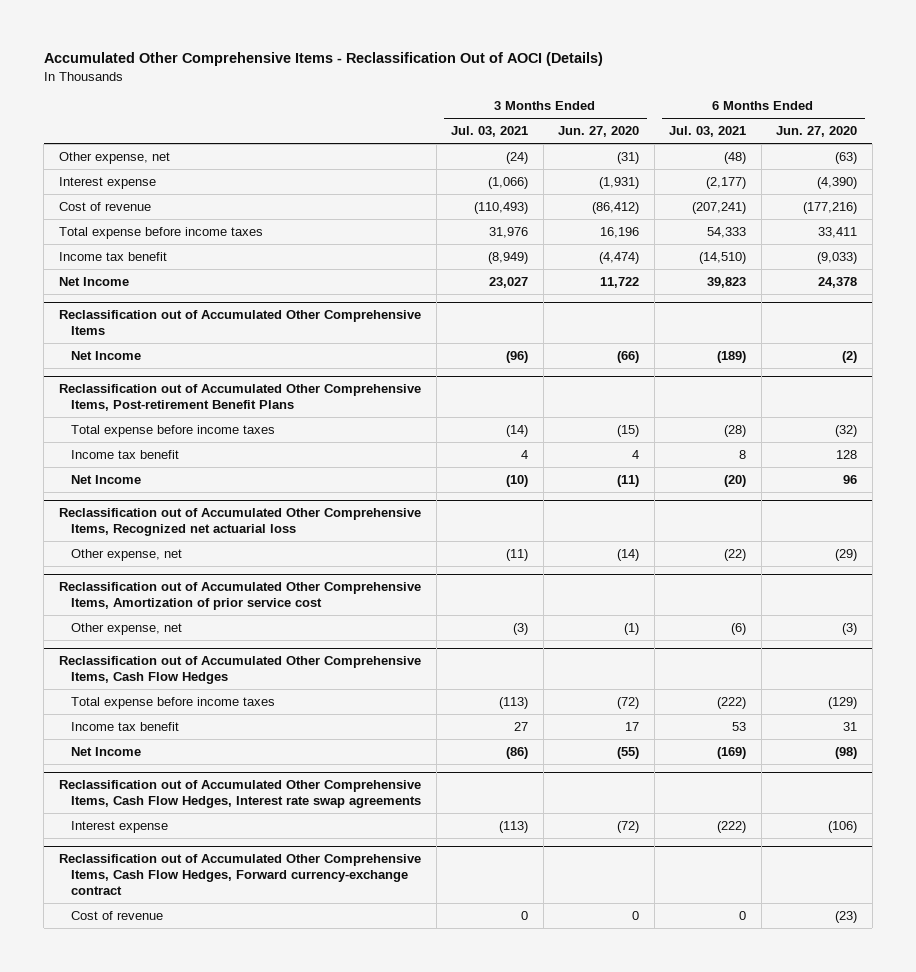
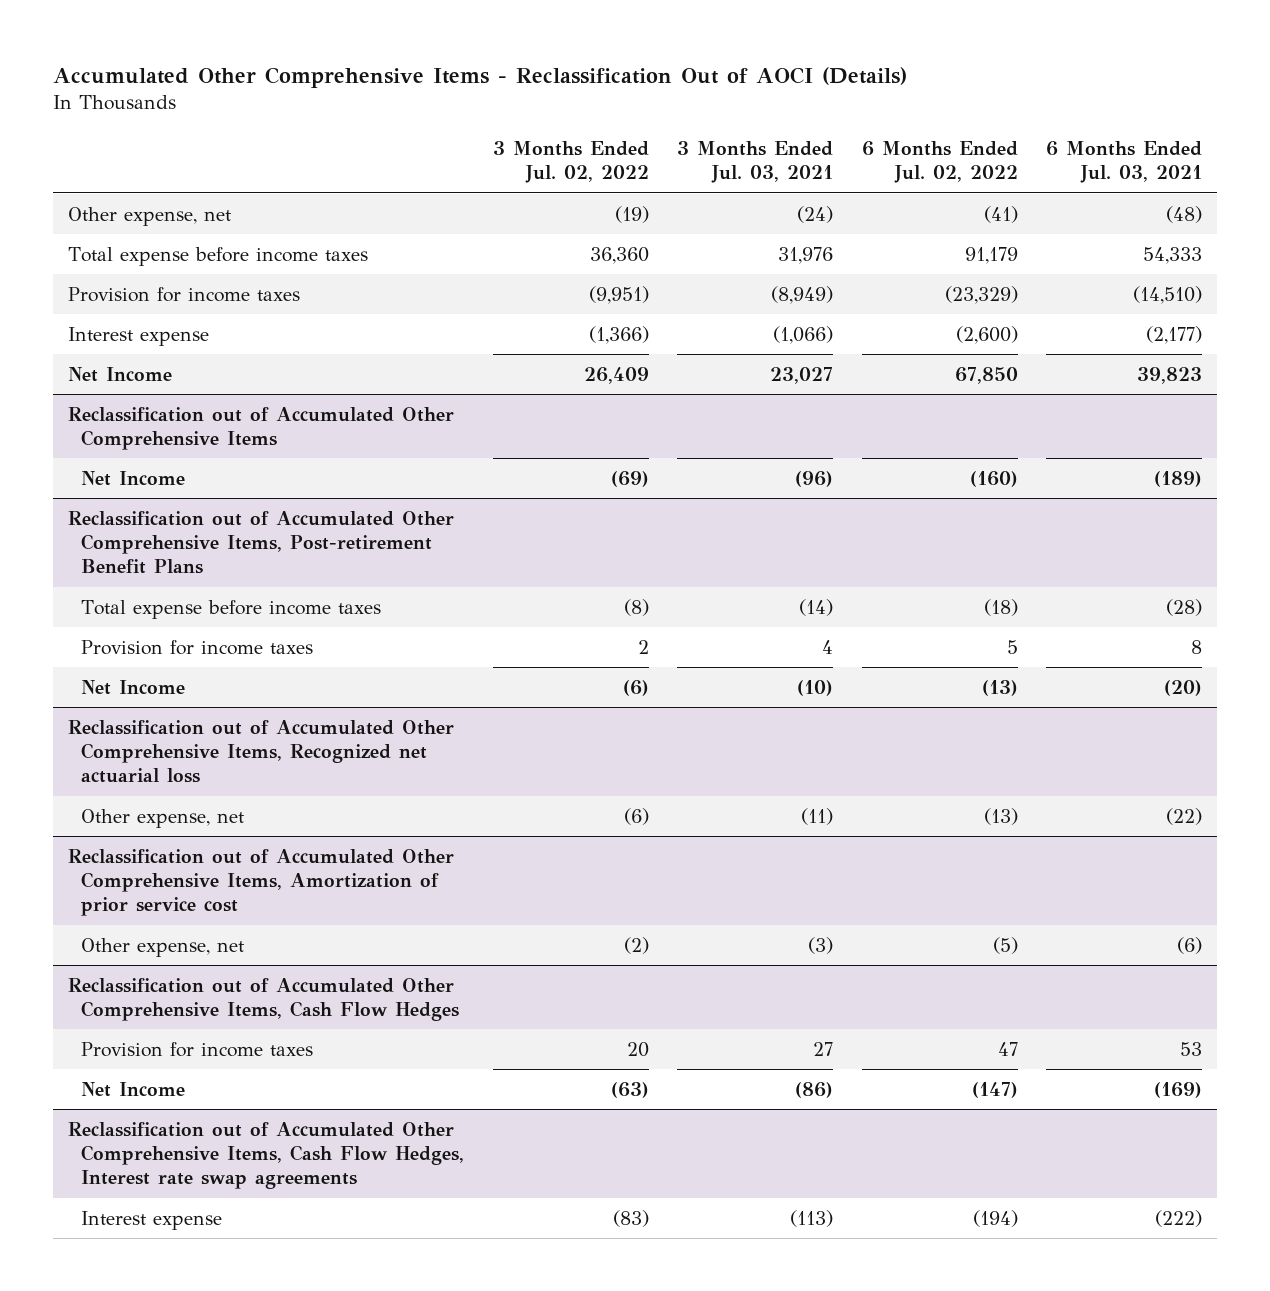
[558,126,640,138] Jun. 27, 2020 -> none
[776,126,858,138] Jun. 27, 2020 -> none
none -> [492,140,649,184] 3 Months Ended Jul. 02, 2022
none -> [861,140,1018,184] 6 Months Ended Jul. 02, 2022
[58,201,151,211] Cost of revenue -> none
[58,251,167,261] Income tax benefit -> [67,286,300,302] Provision for income taxes
[58,176,156,189] Interest expense -> [67,326,209,346] Interest expense
[71,449,180,459] Income tax benefit -> [81,639,314,655] Provision for income taxes
[71,696,276,709] Total expense before income taxes -> none
[71,721,180,731] Income tax benefit -> [81,1041,314,1057] Provision for income taxes
[58,853,421,896] Reclassification out of Accumulated Other Comprehensive Items, Cash Flow Hedges, Forward currency-exchange contract -> none
[71,910,164,920] Cost of revenue -> none

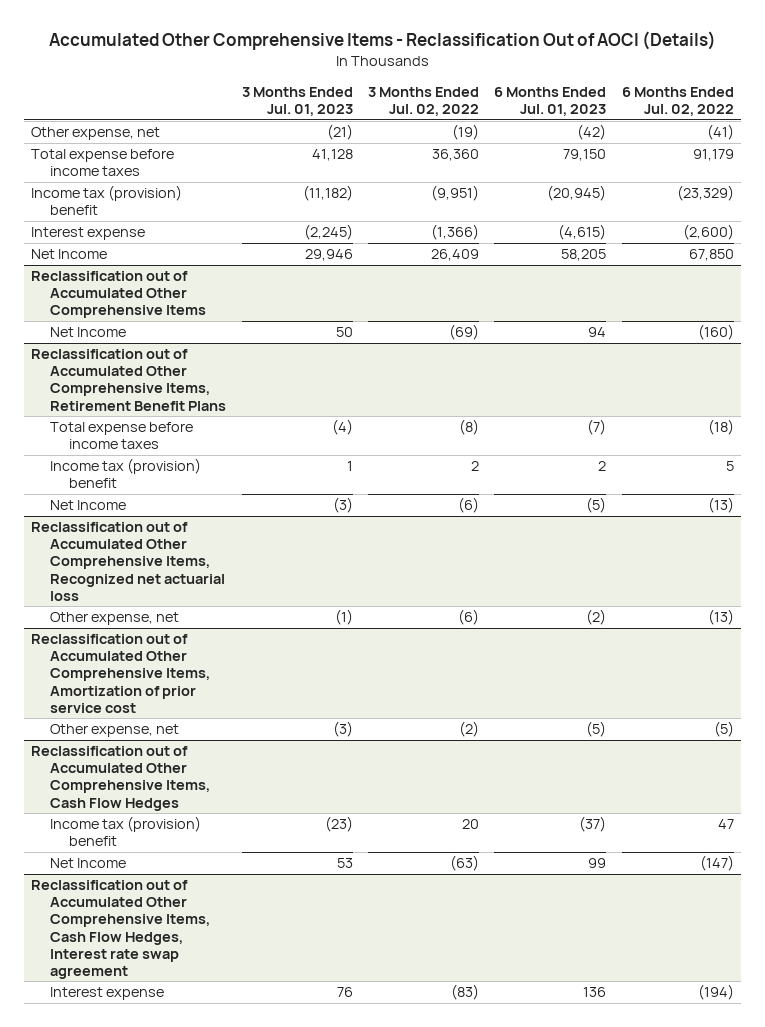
[677,140,834,184] 3 Months Ended Jul. 03, 2021 -> none
[1046,140,1203,184] 6 Months Ended Jul. 03, 2021 -> none
none -> [241,86,353,116] 3 Months Ended Jul. 01, 2023
none -> [494,86,607,116] 6 Months Ended Jul. 01, 2023
[67,286,300,302] Provision for income taxes -> [31,185,183,216] Income tax (provision) benefit
[67,510,454,575] Reclassification out of Accumulated Other Comprehensive Items, Post-retirement Benefit Plans -> [31,349,227,411] Reclassification out of Accumulated Other Comprehensive Items, Retirement Benefit Plans
[81,639,314,655] Provision for income taxes -> [50,458,202,489] Income tax (provision) benefit
[81,1041,314,1057] Provision for income taxes -> [50,816,202,847] Income tax (provision) benefit
[67,1121,465,1190] Reclassification out of Accumulated Other Comprehensive Items, Cash Flow Hedges, Interest rate swap agreements -> [31,880,211,979] Reclassification out of Accumulated Other Comprehensive Items, Cash Flow Hedges, Interest rate swap agreement

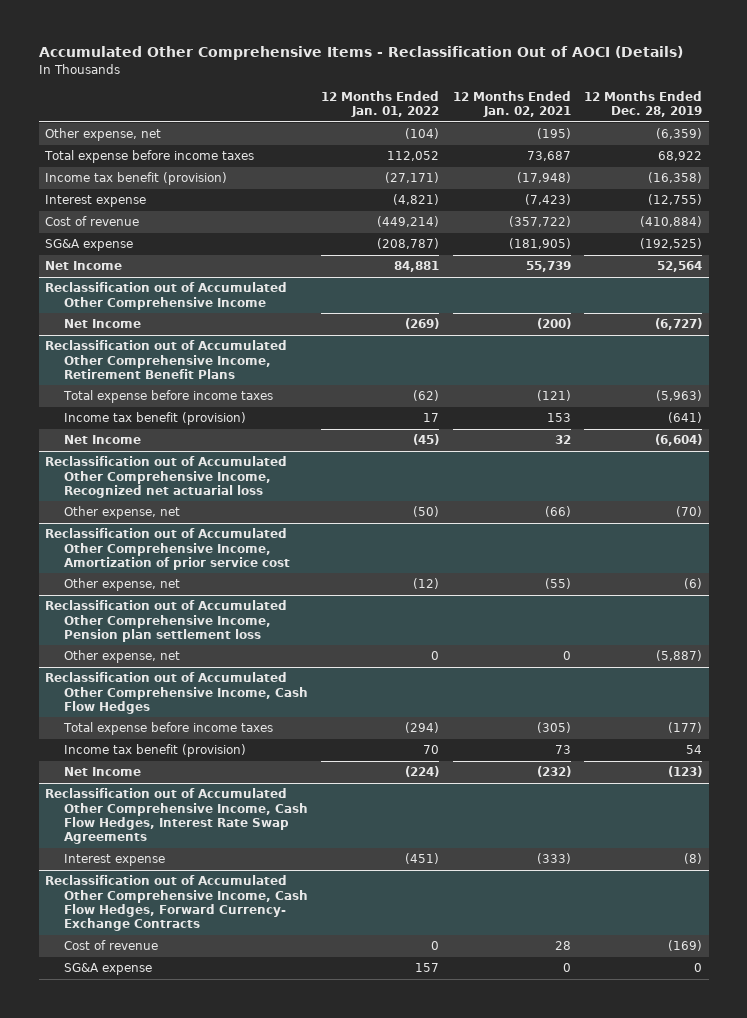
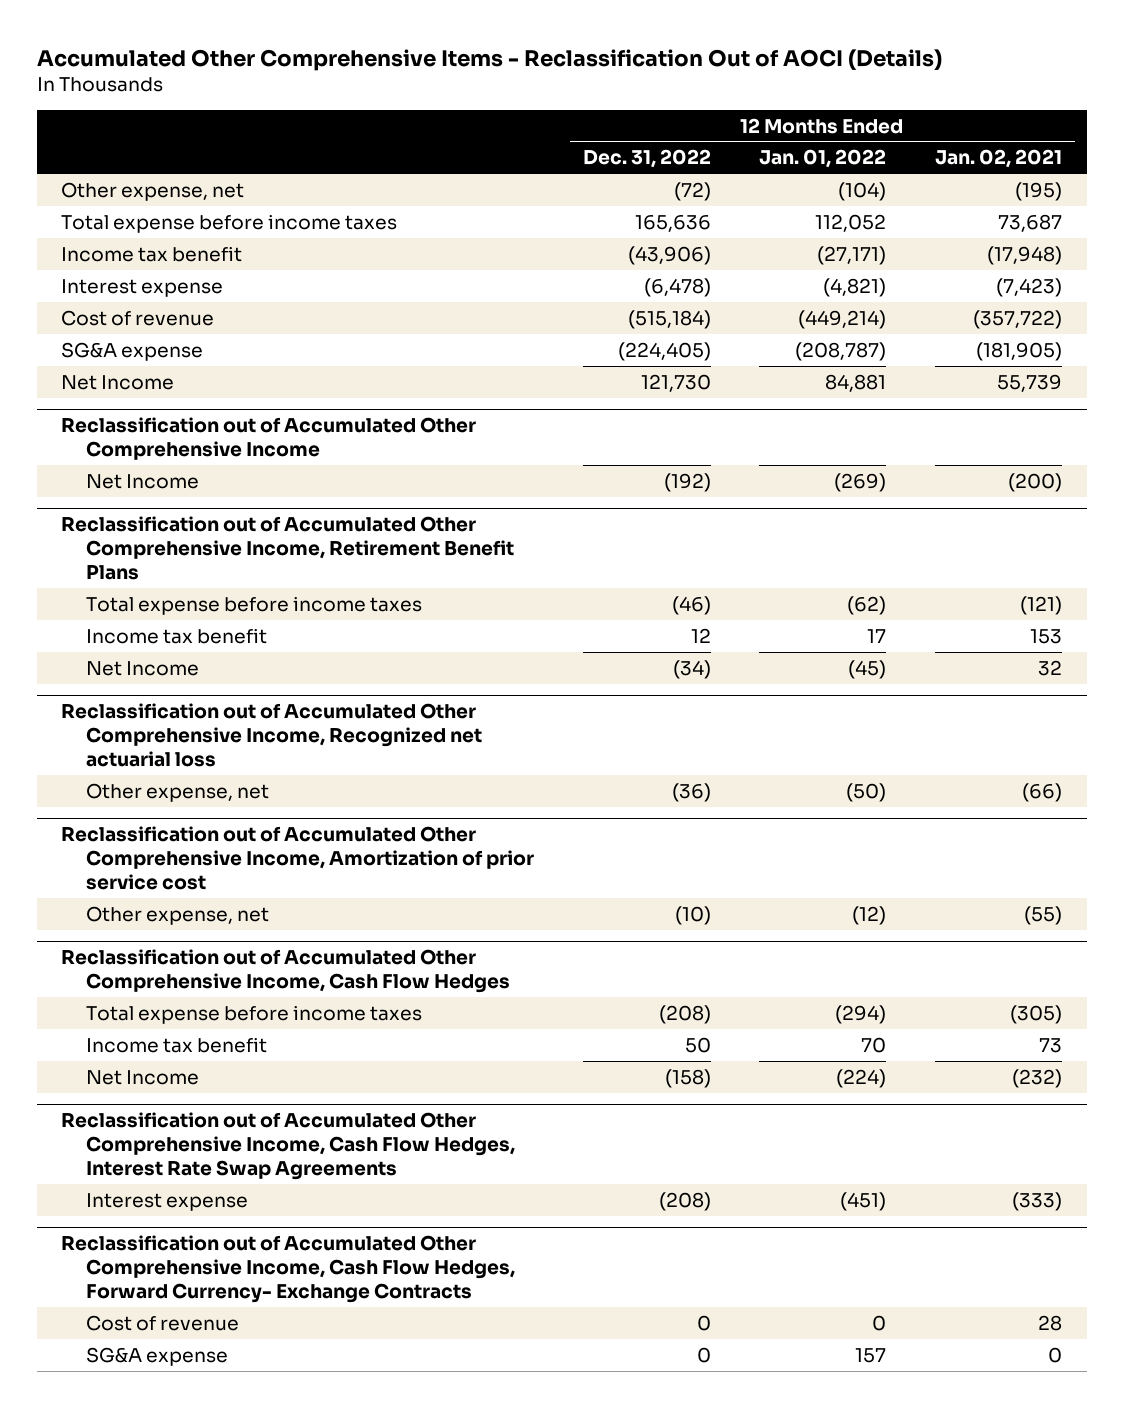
[584,90,703,118] 12 Months Ended Dec. 28, 2019 -> none
none -> [582,149,711,169] Dec. 31, 2022
[45,172,228,186] Income tax benefit (provision) -> [60,245,242,262] Income tax benefit
[63,412,246,426] Income tax benefit (provision) -> [85,627,267,644] Income tax benefit
[45,600,288,643] Reclassification out of Accumulated Other Comprehensive Income, Pension plan settlement loss -> none
[63,650,180,664] Other expense, net -> none
[63,744,246,758] Income tax benefit (provision) -> [85,1036,267,1053] Income tax benefit

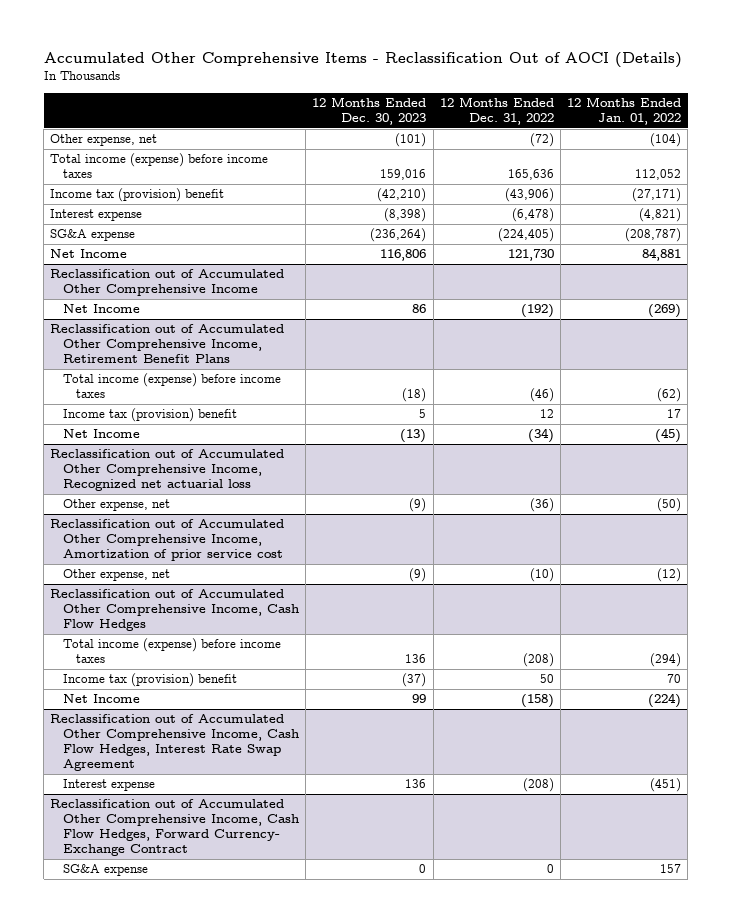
[935,149,1063,169] Jan. 02, 2021 -> none
none -> [312,97,427,126] 12 Months Ended Dec. 30, 2023
[60,213,397,233] Total expense before income taxes -> [50,153,269,179] Total income (expense) before income taxes
[60,245,242,262] Income tax benefit -> [50,188,225,203] Income tax (provision) benefit
[60,309,214,326] Cost of revenue -> none
[85,595,422,615] Total expense before income taxes -> [63,373,282,399] Total income (expense) before income taxes
[85,627,267,644] Income tax benefit -> [63,408,238,423] Income tax (provision) benefit
[85,1004,422,1024] Total expense before income taxes -> [63,638,282,664] Total income (expense) before income taxes
[85,1036,267,1053] Income tax benefit -> [63,673,238,688] Income tax (provision) benefit
[60,1112,515,1180] Reclassification out of Accumulated Other Comprehensive Income, Cash Flow Hedges, Interest Rate Swap Agreements -> [50,714,300,772] Reclassification out of Accumulated Other Comprehensive Income, Cash Flow Hedges, Interest Rate Swap Agreement
[85,1314,239,1331] Cost of revenue -> none
[60,1235,515,1303] Reclassification out of Accumulated Other Comprehensive Income, Cash Flow Hedges, Forward Currency- Exchange Contracts -> [50,799,300,857] Reclassification out of Accumulated Other Comprehensive Income, Cash Flow Hedges, Forward Currency- Exchange Contract

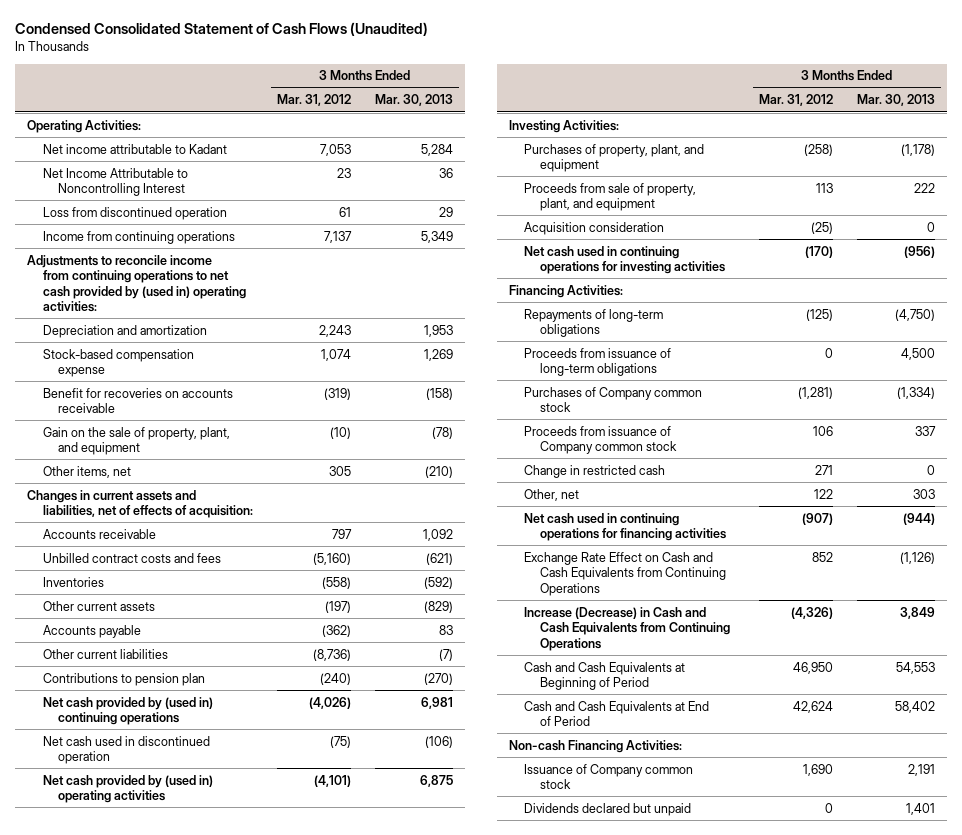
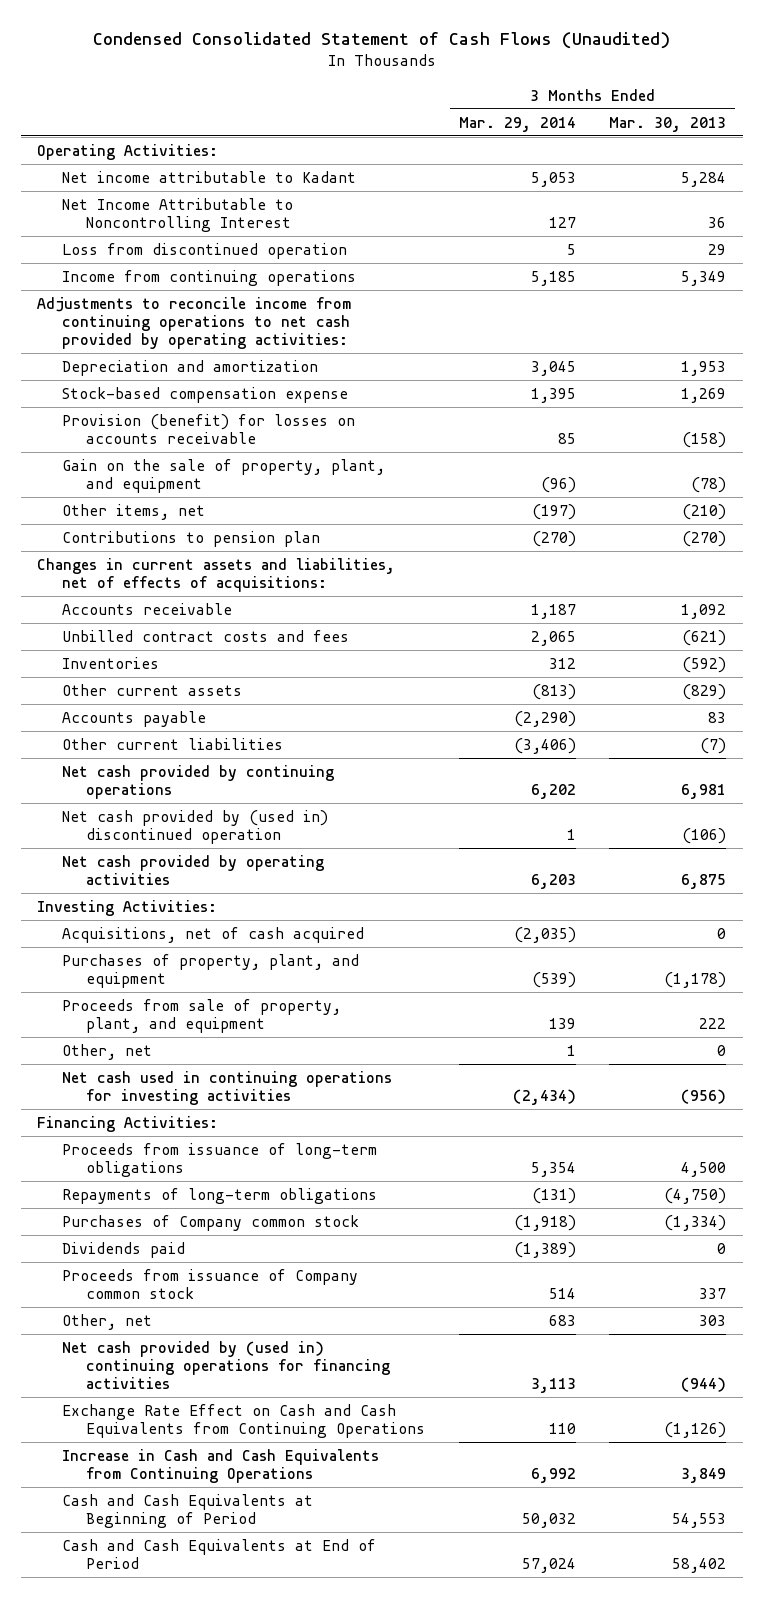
[276,94,351,107] Mar. 31, 2012 -> none
none -> [458,116,576,132] Mar. 29, 2014
[26,254,246,313] Adjustments to reconcile income from continuing operations to net cash provided by (used in) operating activities: -> [37,296,352,350] Adjustments to reconcile income from continuing operations to net cash provided by operating activities:
[42,387,233,414] Benefit for recoveries on accounts receivable -> [61,413,355,444] Provision (benefit) for losses on accounts receivable
[42,672,205,686] Contributions to pension plan -> [61,530,320,547] Contributions to pension plan
[26,489,253,519] Changes in current assets and liabilities, net of effects of acquisition: -> [37,557,396,592] Changes in current assets and liabilities, net of effects of acquisitions:
[42,696,213,726] Net cash provided by (used in) continuing operations -> [61,764,334,799] Net cash provided by continuing operations
[42,735,210,765] Net cash used in discontinued operation -> [61,809,328,844] Net cash provided by (used in) discontinued operation
[42,774,213,804] Net cash provided by (used in) operating activities -> [61,854,324,885] Net cash provided by operating activities
none -> [61,926,364,943] Acquisitions, net of cash acquired
[524,221,665,235] Acquisition consideration -> none
none -> [61,1043,152,1060] Other, net
[524,308,664,338] Repayments of long-term obligations -> [61,1187,377,1204] Repayments of long-term obligations
none -> [61,1241,185,1258] Dividends paid
[524,464,666,478] Change in restricted cash -> none
[524,512,727,542] Net cash used in continuing operations for financing activities -> [61,1340,391,1390] Net cash provided by (used in) continuing operations for financing activities
[524,606,731,651] Increase (Decrease) in Cash and Cash Equivalents from Continuing Operations -> [61,1448,379,1483] Increase in Cash and Cash Equivalents from Continuing Operations
[508,739,682,753] Non-cash Financing Activities: -> none
[524,763,694,790] Issuance of Company common stock -> none
[524,802,692,816] Dividends declared but unpaid -> none

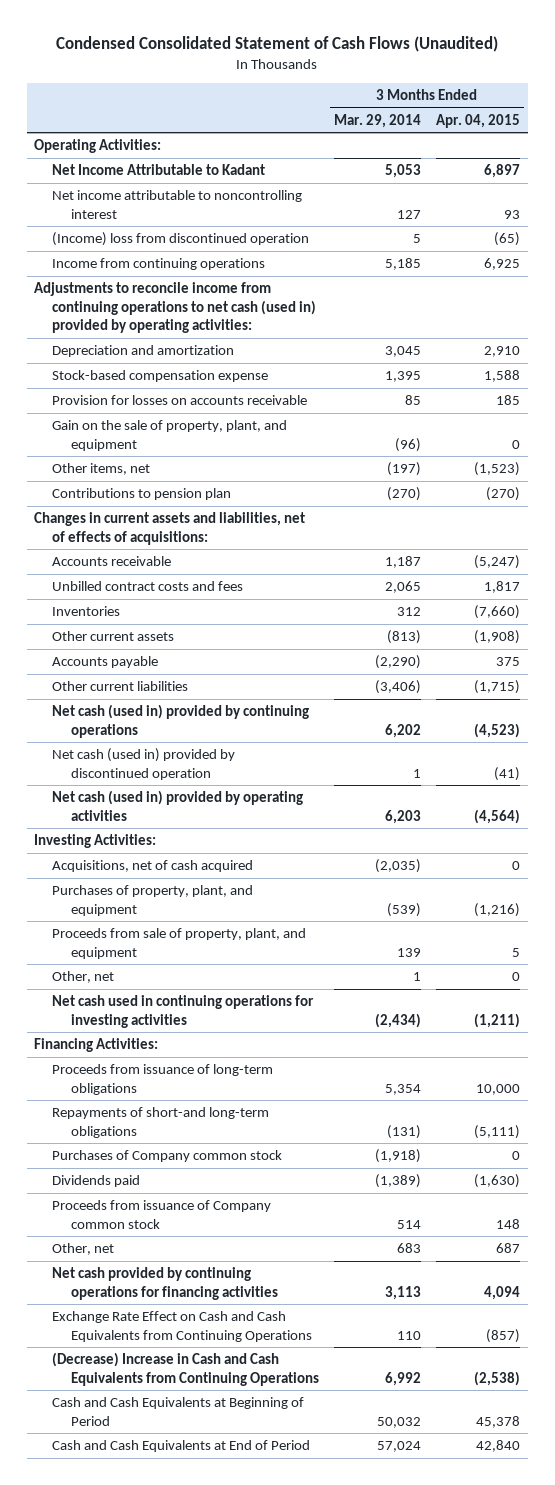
[609,116,727,132] Mar. 30, 2013 -> none
none -> [436,113,521,128] Apr. 04, 2015
[61,170,356,183] Net income attributable to Kadant -> [52,164,266,176] Net Income Attributable to Kadant
[61,197,293,232] Net Income Attributable to Noncontrolling Interest -> [52,190,303,219] Net income attributable to noncontrolling interest
[61,242,347,259] Loss from discontinued operation -> [52,232,310,247] (Income) loss from discontinued operation
[37,296,352,350] Adjustments to reconcile income from continuing operations to net cash provided by operating activities: -> [34,282,317,334] Adjustments to reconcile income from continuing operations to net cash (used in) provided by operating activities:
[61,413,355,444] Provision (benefit) for losses on accounts receivable -> [52,395,308,406] Provision for losses on accounts receivable
[61,764,334,799] Net cash provided by continuing operations -> [52,704,310,738] Net cash (used in) provided by continuing operations
[61,809,328,844] Net cash provided by (used in) discontinued operation -> [52,748,236,780] Net cash (used in) provided by discontinued operation
[61,854,324,885] Net cash provided by operating activities -> [52,790,304,821] Net cash (used in) provided by operating activities
[61,1187,377,1204] Repayments of long-term obligations -> [52,1107,270,1138] Repayments of short-and long-term obligations
[61,1340,391,1390] Net cash provided by (used in) continuing operations for financing activities -> [52,1267,278,1300] Net cash provided by continuing operations for financing activities
[61,1448,379,1483] Increase in Cash and Cash Equivalents from Continuing Operations -> [52,1352,319,1386] (Decrease) Increase in Cash and Cash Equivalents from Continuing Operations

